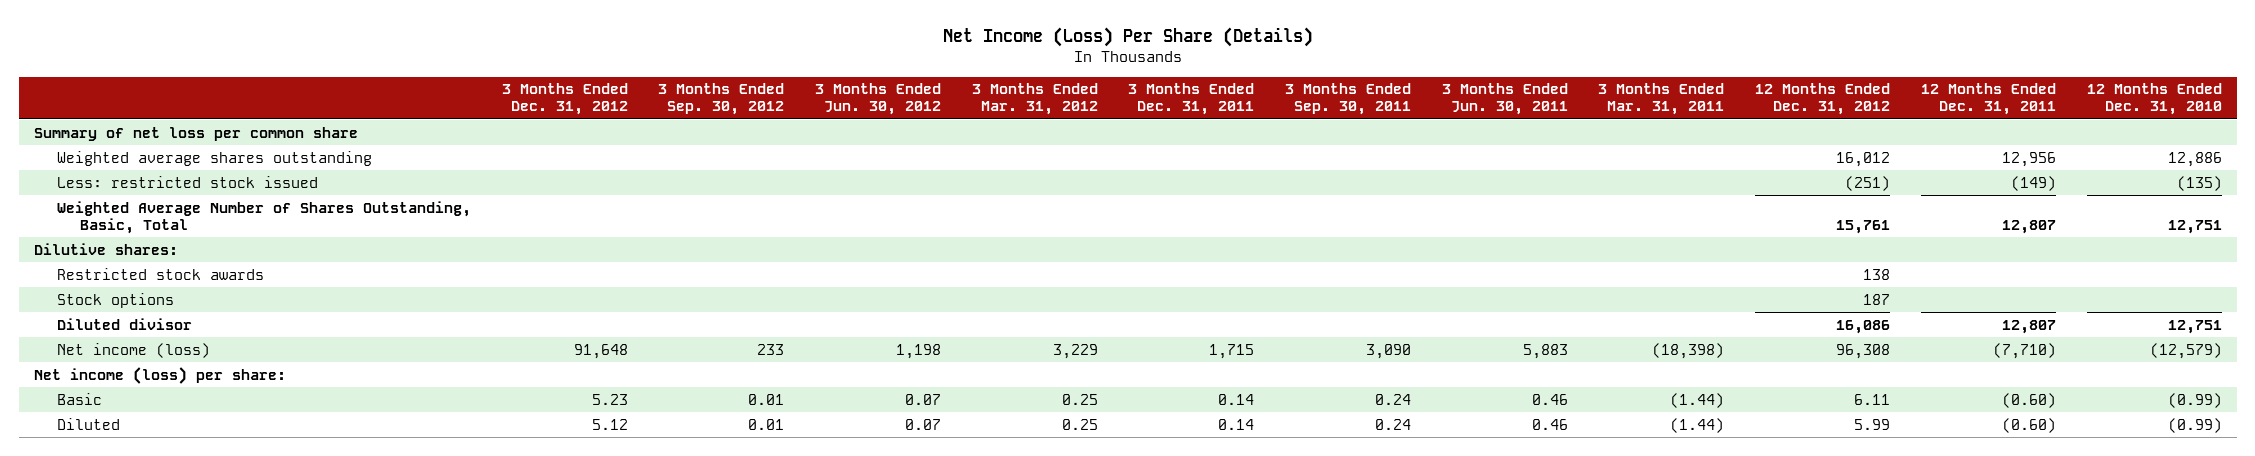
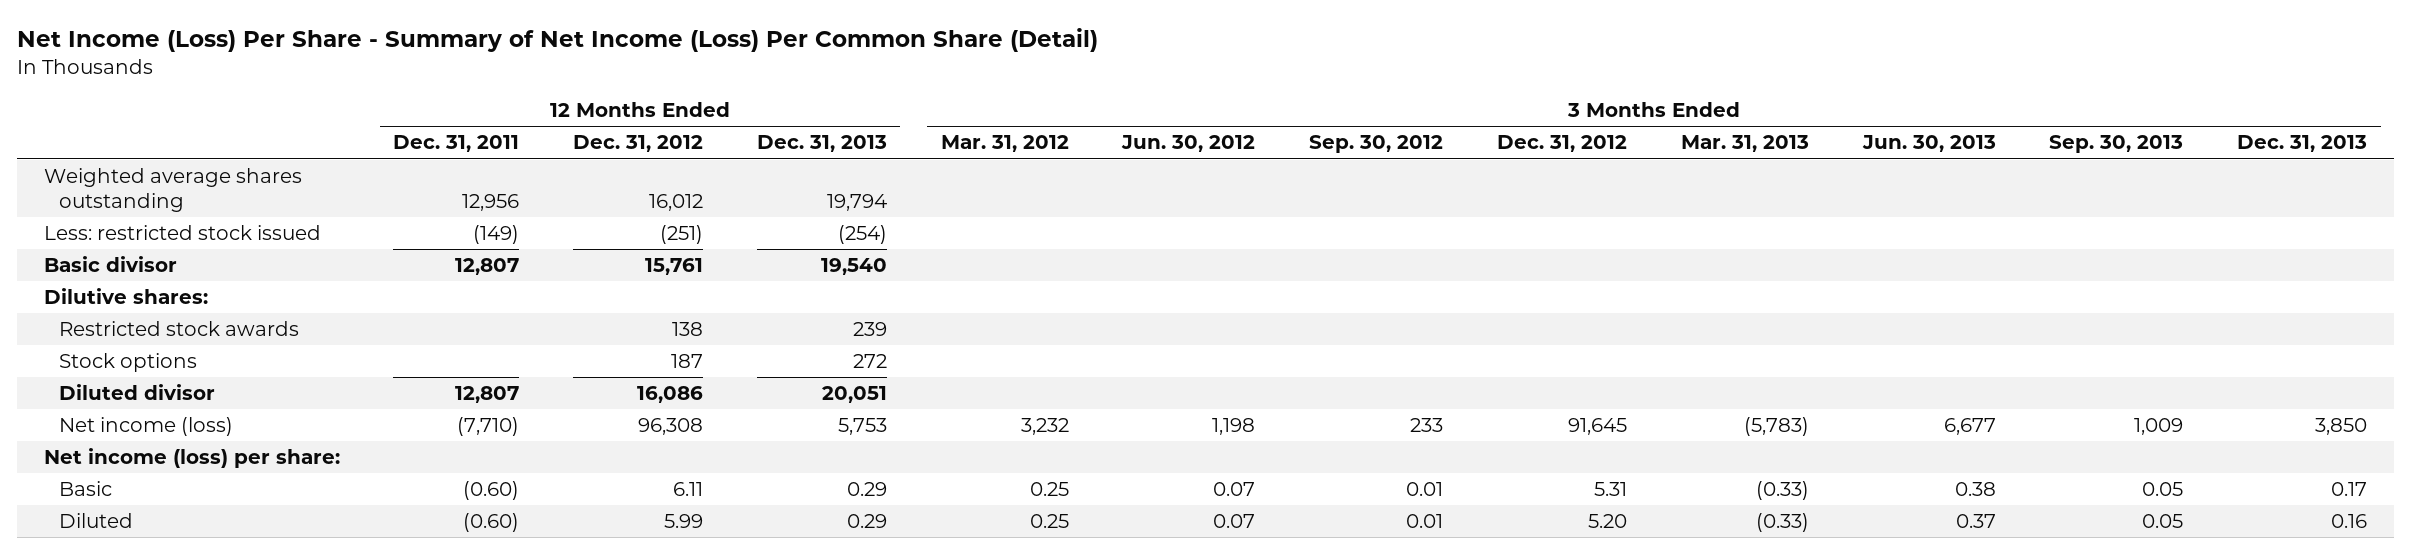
[942,26,1313,47] Net Income (Loss) Per Share (Details) -> [16,28,1098,53] Net Income (Loss) Per Share - Summary of Net Income (Loss) Per Common Share (Detail)
[1128,83,1255,116] 3 Months Ended Dec. 31, 2011 -> none
[1285,83,1412,116] 3 Months Ended Sep. 30, 2011 -> none
[1441,83,1568,116] 3 Months Ended Jun. 30, 2011 -> none
[1598,83,1725,116] 3 Months Ended Mar. 31, 2011 -> none
[2086,83,2222,116] 12 Months Ended Dec. 31, 2010 -> none
none -> [756,135,887,153] Dec. 31, 2013
none -> [1680,135,1809,153] Mar. 31, 2013
none -> [1861,135,1996,153] Jun. 30, 2013
none -> [2049,135,2184,154] Sep. 30, 2013
none -> [2237,135,2368,153] Dec. 31, 2013
[33,126,358,141] Summary of net loss per common share -> none
[57,200,472,234] Weighted Average Number of Shares Outstanding, Basic, Total -> [43,256,177,273] Basic divisor
[573,343,628,359] 91,648 -> [1568,418,1628,436] 91,645
[1052,343,1098,359] 3,229 -> [1020,418,1069,436] 3,232
[591,393,628,405] 5.23 -> [1594,482,1628,497] 5.31
[591,418,628,430] 5.12 -> [1588,514,1628,529] 5.20

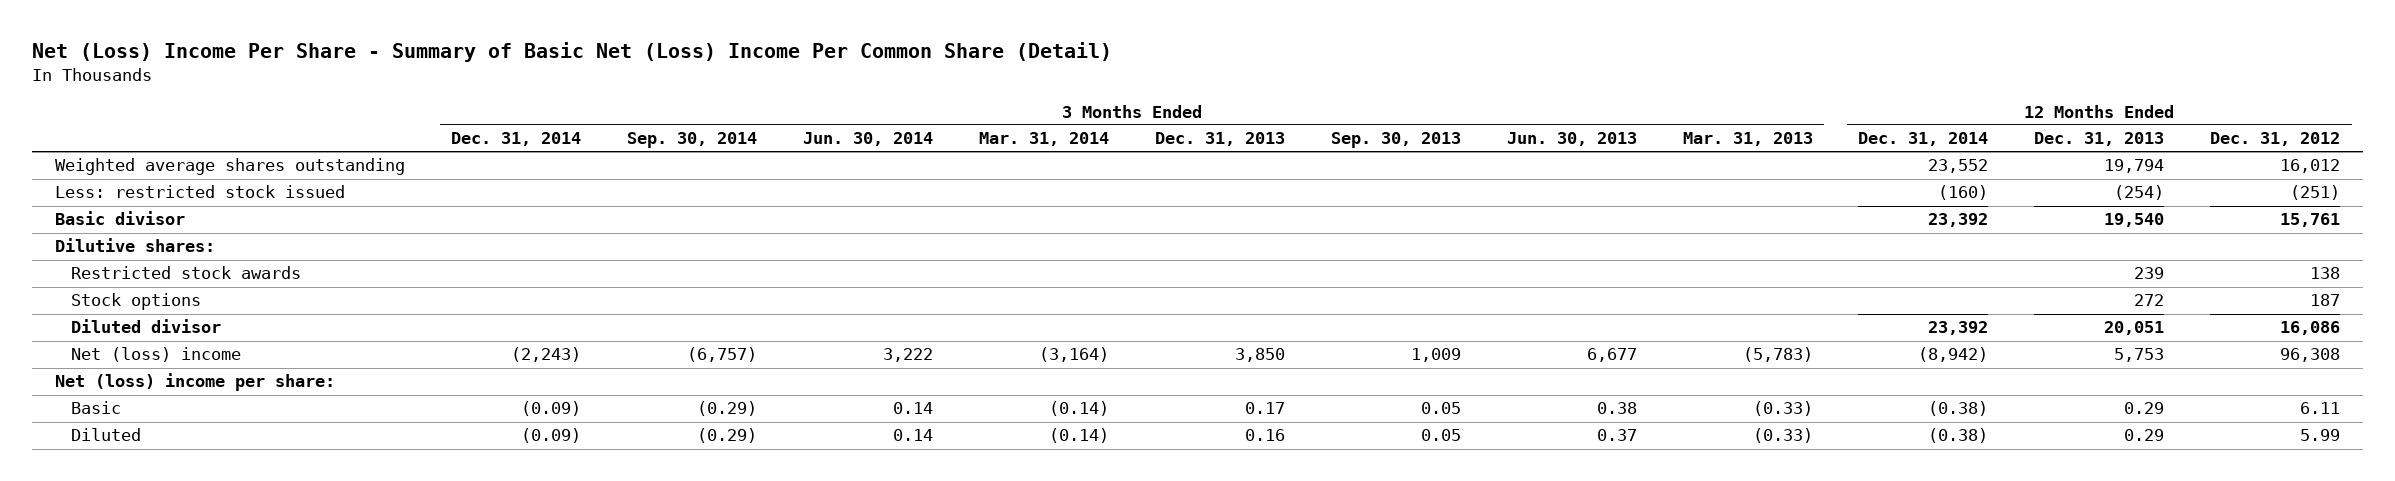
[16,28,1098,53] Net Income (Loss) Per Share - Summary of Net Income (Loss) Per Common Share (Detail) -> [32,42,1113,63] Net (Loss) Income Per Share - Summary of Basic Net (Loss) Income Per Common Share (Detail)
[393,135,520,153] Dec. 31, 2011 -> none
[940,135,1069,153] Mar. 31, 2012 -> none
[1121,135,1256,153] Jun. 30, 2012 -> none
[1309,135,1444,154] Sep. 30, 2012 -> none
[1497,135,1628,153] Dec. 31, 2012 -> none
none -> [451,132,582,147] Dec. 31, 2014
none -> [627,132,758,149] Sep. 30, 2014
none -> [802,132,933,147] Jun. 30, 2014
none -> [978,132,1109,147] Mar. 31, 2014
none -> [1858,132,1989,147] Dec. 31, 2014
[58,417,233,437] Net income (loss) -> [71,347,242,363] Net (loss) income
[43,448,340,469] Net income (loss) per share: -> [55,373,336,392] Net (loss) income per share:

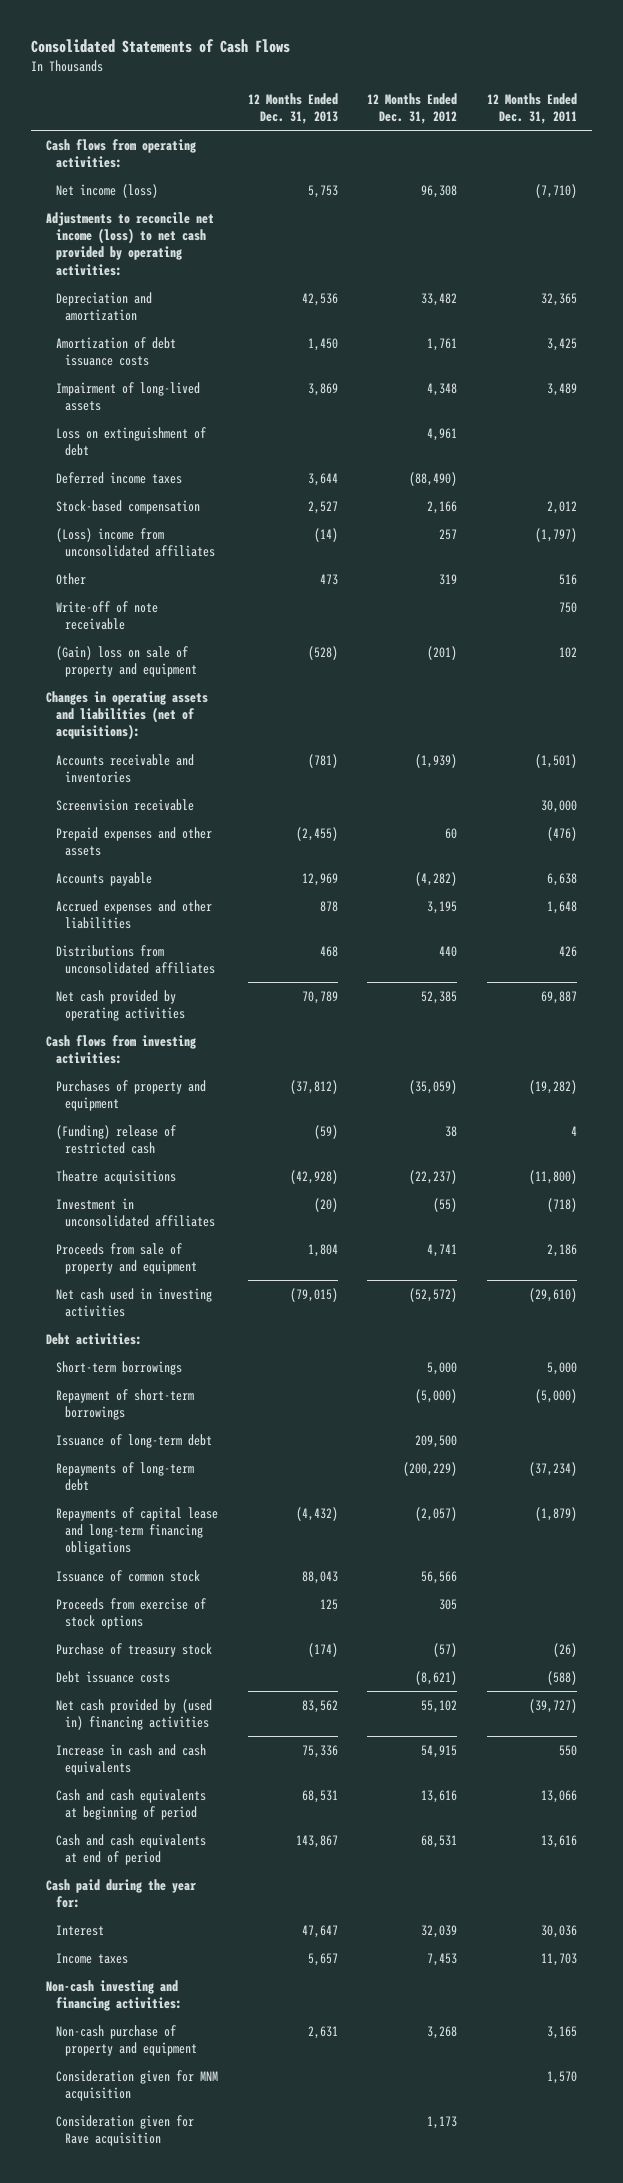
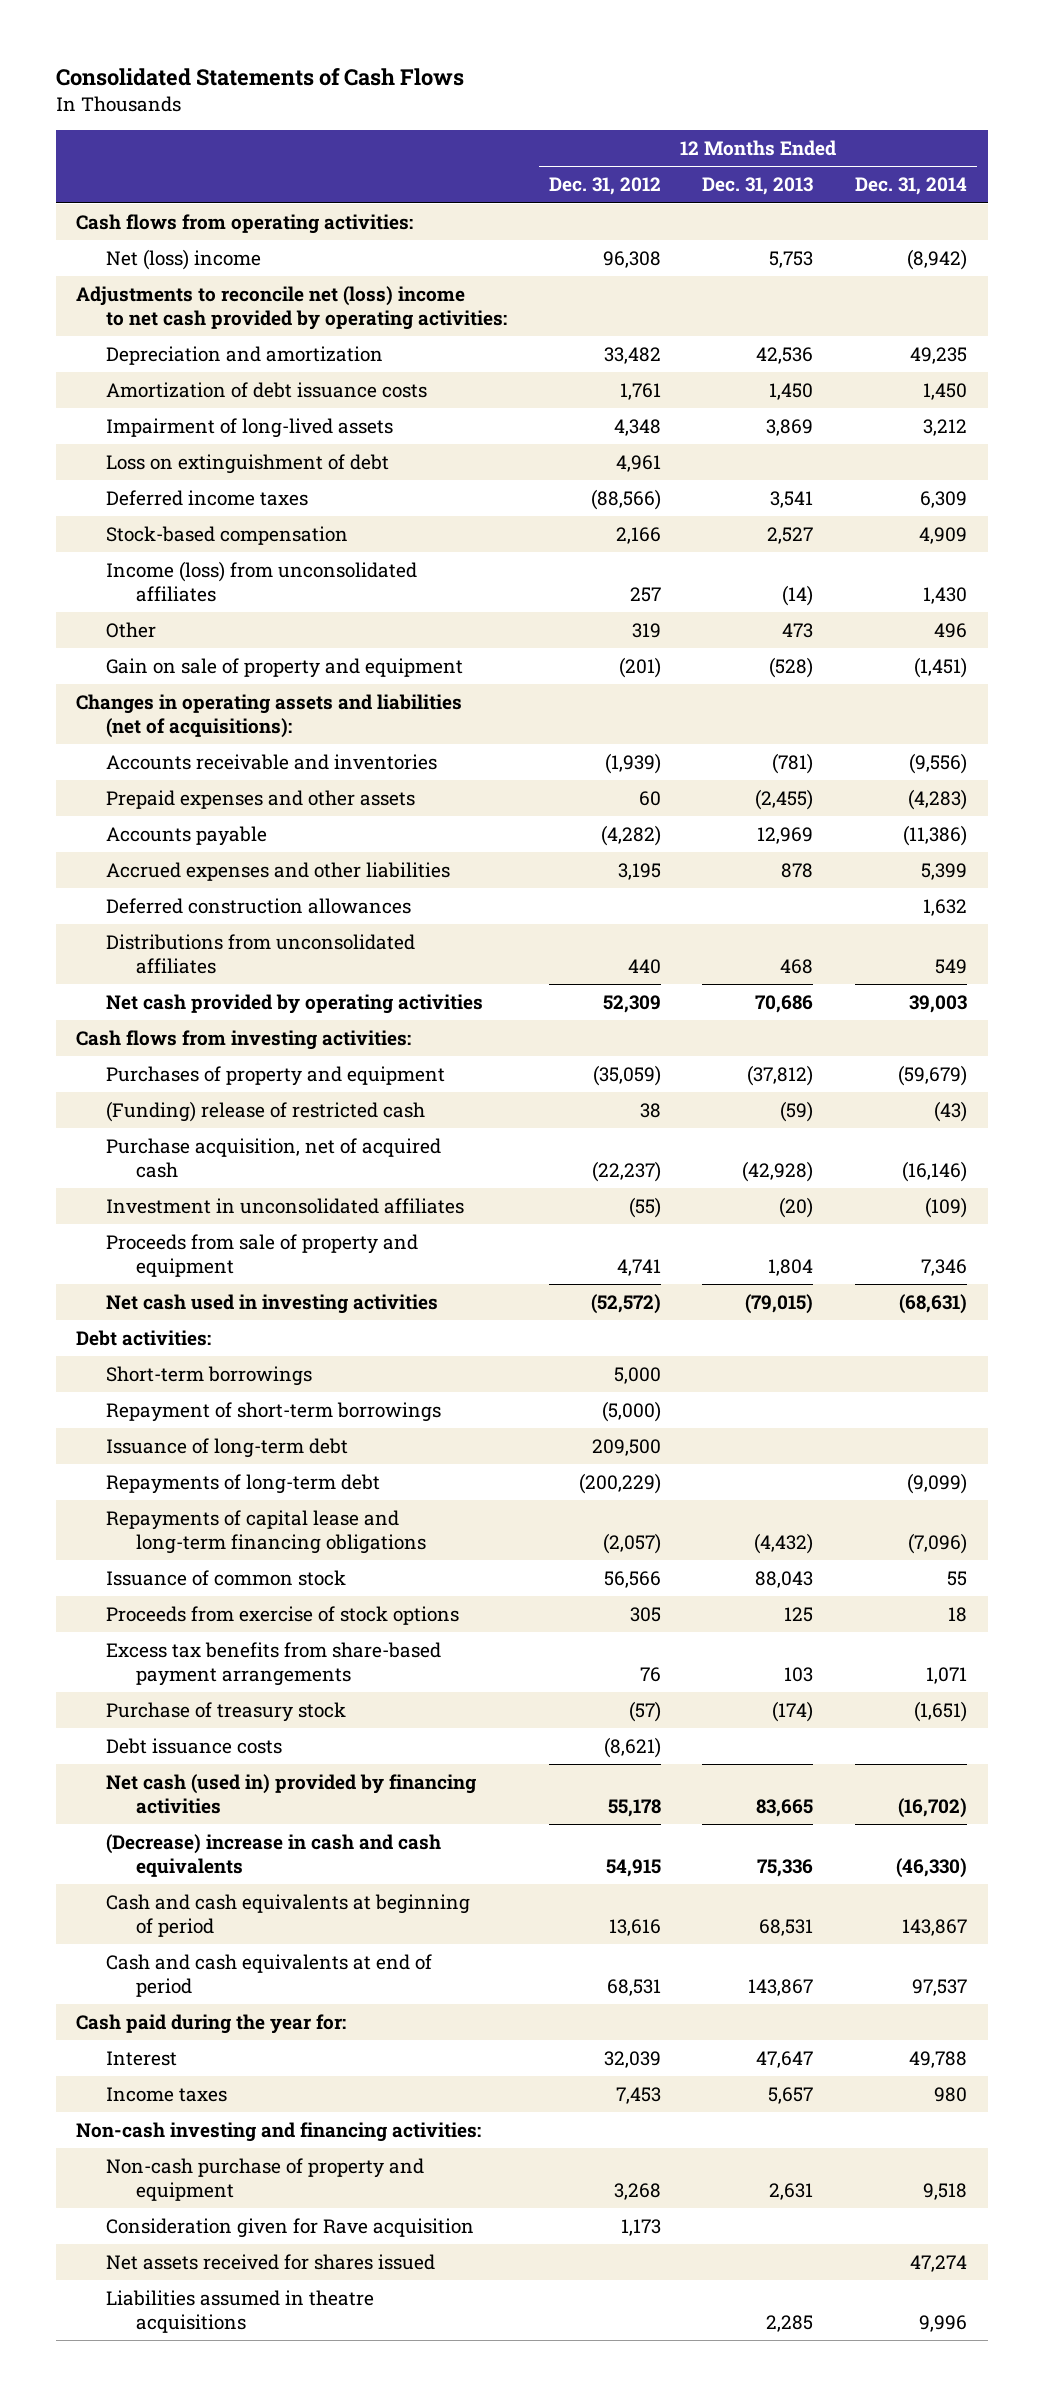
[487,92,578,124] 12 Months Ended Dec. 31, 2011 -> none
none -> [854,177,967,196] Dec. 31, 2014
[55,183,158,198] Net income (loss) -> [106,249,262,271] Net (loss) income
[46,211,215,276] Adjustments to reconcile net income (loss) to net cash provided by operating activities: -> [76,286,508,331] Adjustments to reconcile net (loss) income to net cash provided by operating activities:
[307,472,338,486] 3,644 -> [770,491,814,509] 3,541
[409,471,458,486] (88,490) -> [590,489,661,511] (88,566)
[55,527,216,558] (Loss) income from unconsolidated affiliates -> [106,561,418,603] Income (loss) from unconsolidated affiliates
[55,600,158,631] Write-off of note receivable -> none
[55,645,198,678] (Gain) loss on sale of property and equipment -> [106,658,464,679] Gain on sale of property and equipment
[55,798,194,811] Screenvision receivable -> none
none -> [106,898,412,915] Deferred construction allowances
[301,990,338,1004] 70,789 -> [755,995,814,1014] 70,686
[421,990,458,1004] 52,385 -> [602,995,661,1014] 52,309
[55,1169,176,1184] Theatre acquisitions -> [106,1138,442,1179] Purchase acquisition, net of acquired cash
none -> [106,1642,442,1687] Excess tax benefits from share-based payment arrangements
[55,1698,212,1731] Net cash provided by (used in) financing activities -> [106,1774,477,1815] Net cash (used in) provided by financing activities
[301,1699,338,1713] 83,562 -> [756,1799,814,1818] 83,665
[421,1699,458,1713] 55,102 -> [607,1799,661,1818] 55,178
[55,1743,206,1776] Increase in cash and cash equivalents -> [106,1834,442,1878] (Decrease) increase in cash and cash equivalents
[55,2069,218,2102] Consideration given for MNM acquisition -> none
none -> [106,2254,436,2271] Net assets received for shares issued
none -> [106,2290,375,2334] Liabilities assumed in theatre acquisitions

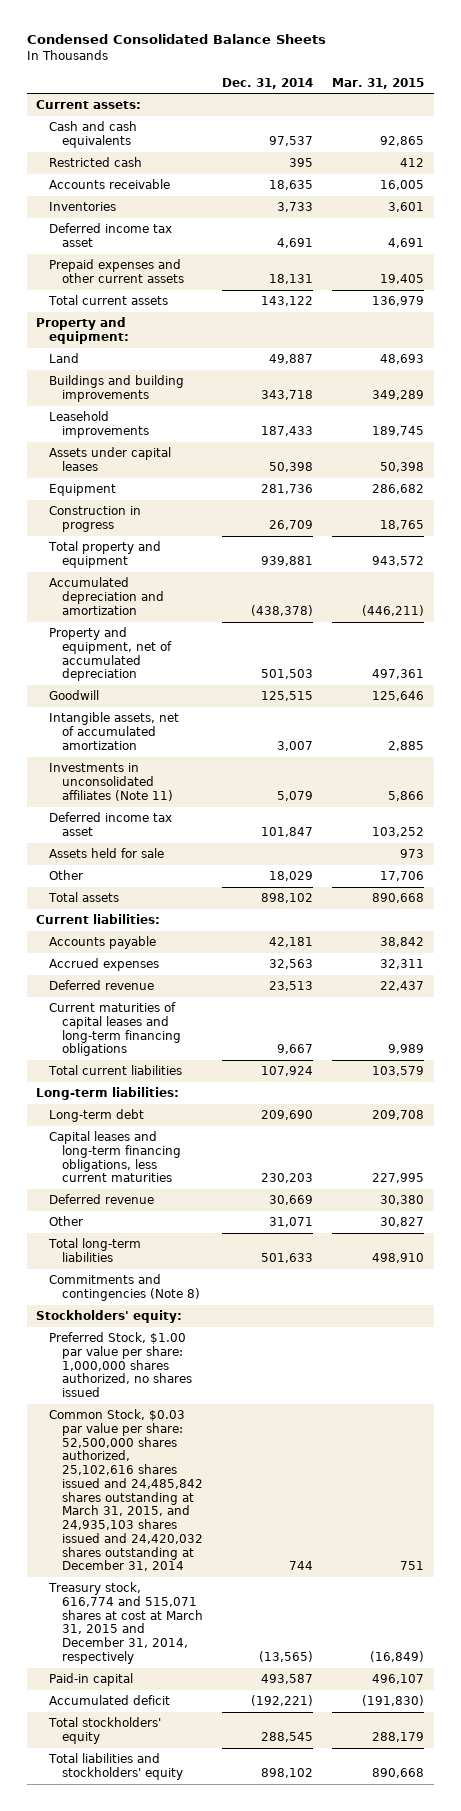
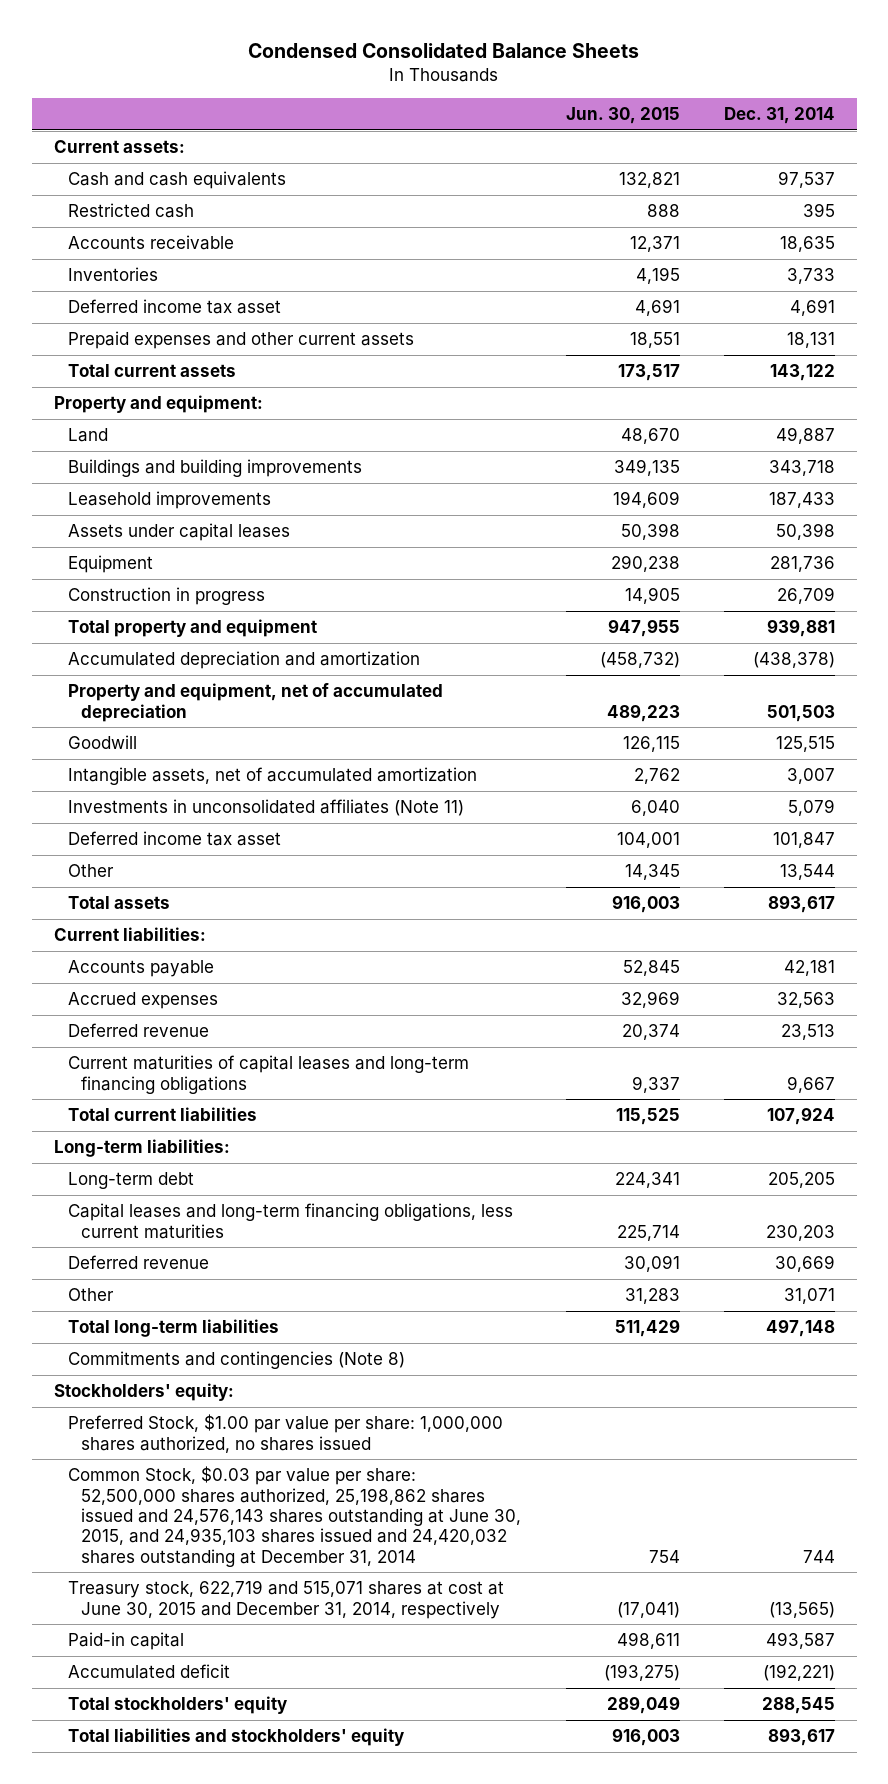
[332,77,425,89] Mar. 31, 2015 -> none
none -> [565,107,680,125] Jun. 30, 2015
[49,848,165,859] Assets held for sale -> none
[269,871,314,882] 18,029 -> [779,864,835,881] 13,544
[261,893,314,904] 898,102 -> [767,895,835,914] 893,617
[261,1110,314,1121] 209,690 -> [767,1172,835,1189] 205,205
[261,1252,314,1263] 501,633 -> [765,1319,835,1338] 497,148
[49,1409,203,1572] Common Stock, $0.03 par value per share: 52,500,000 shares authorized, 25,102,616 shares issued and 24,485,842 shares outstanding at March 31, 2015, and 24,935,103 shares issued and 24,420,032 shares outstanding at December 31, 2014 -> [67,1466,522,1567] Common Stock, $0.03 par value per share: 52,500,000 shares authorized, 25,198,862 shares issued and 24,576,143 shares outstanding at June 30, 2015, and 24,935,103 shares issued and 24,420,032 shares outstanding at December 31, 2014
[48,1582,203,1664] Treasury stock, 616,774 and 515,071 shares at cost at March 31, 2015 and December 31, 2014, respectively -> [67,1580,504,1619] Treasury stock, 622,719 and 515,071 shares at cost at June 30, 2015 and December 31, 2014, respectively
[261,1767,314,1778] 898,102 -> [767,1728,835,1747] 893,617

